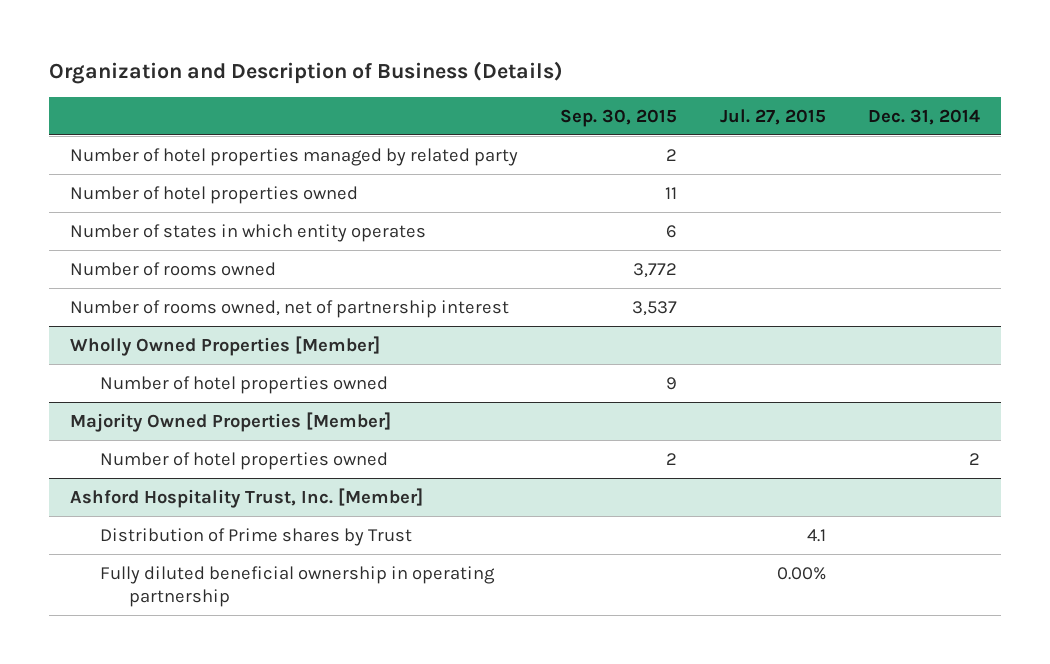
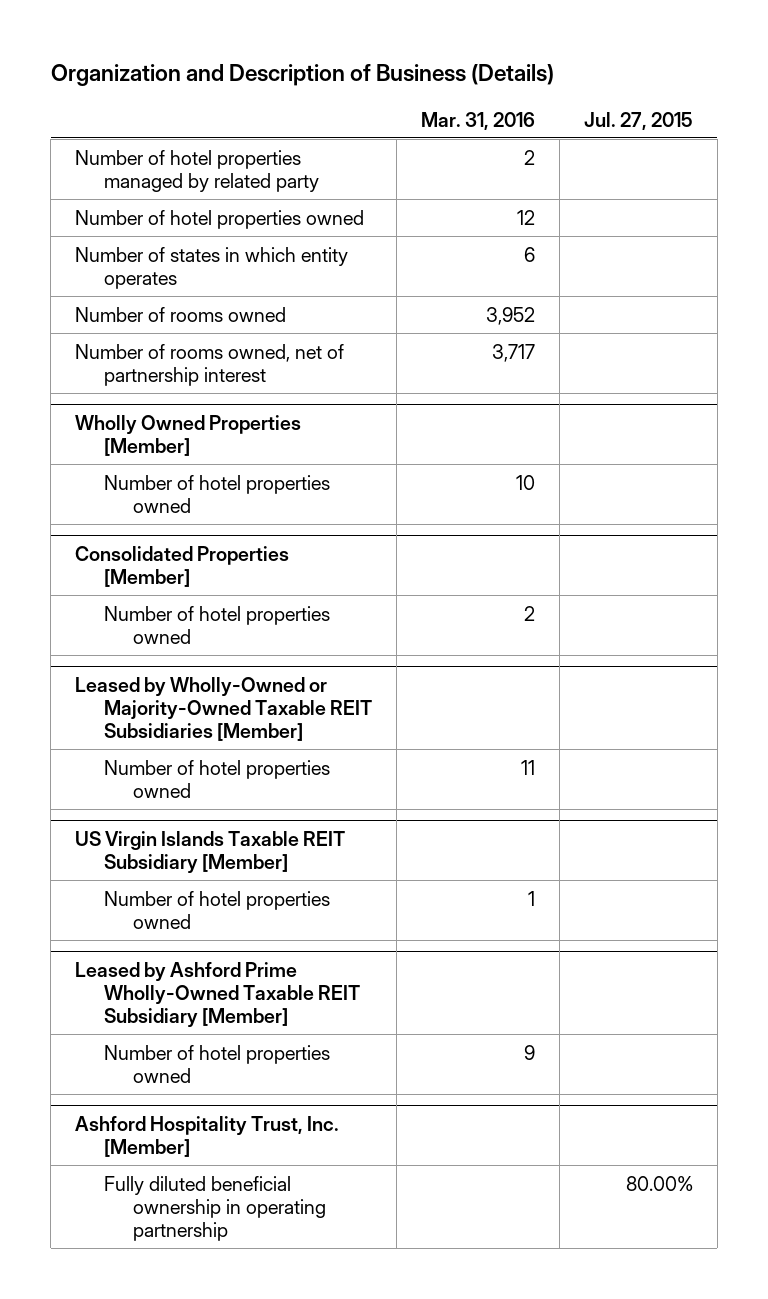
[560,108,678,127] Sep. 30, 2015 -> none
[867,108,980,125] Dec. 31, 2014 -> none
none -> [420,111,535,130] Mar. 31, 2016
[70,411,392,432] Majority Owned Properties [Member] -> none
[99,451,388,470] Number of hotel properties owned -> none
none -> [74,546,289,588] Consolidated Properties [Member]
none -> [103,605,330,644] Number of hotel properties owned
none -> [74,677,372,742] Leased by Wholly-Owned or Majority-Owned Taxable REIT Subsidiaries [Member]
none -> [103,759,330,798] Number of hotel properties owned
none -> [74,831,345,874] US Virgin Islands Taxable REIT Subsidiary [Member]
none -> [103,890,330,929] Number of hotel properties owned
none -> [74,962,360,1028] Leased by Ashford Prime Wholly-Owned Taxable REIT Subsidiary [Member]
none -> [103,1044,330,1083] Number of hotel properties owned
[99,527,412,546] Distribution of Prime shares by Trust -> none
[776,566,826,580] 0.00% -> [625,1175,693,1191] 80.00%

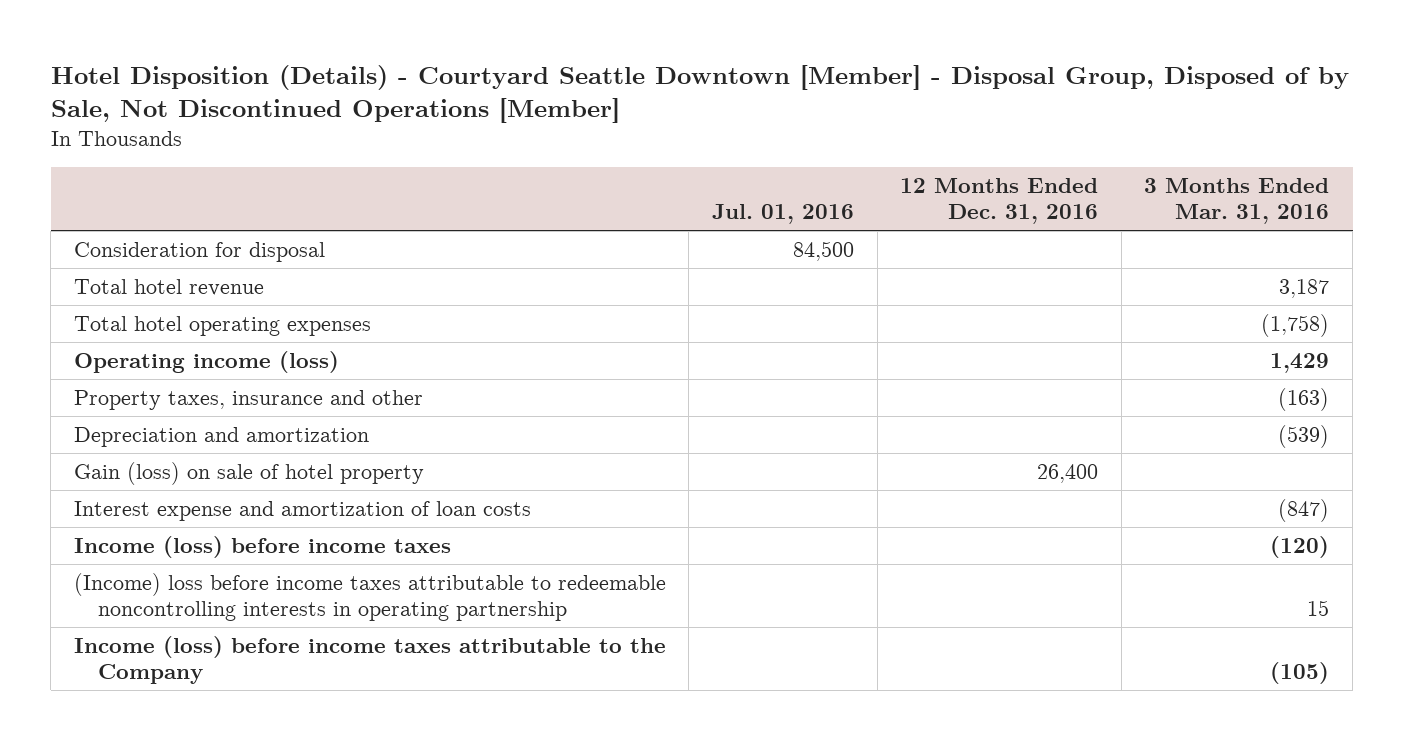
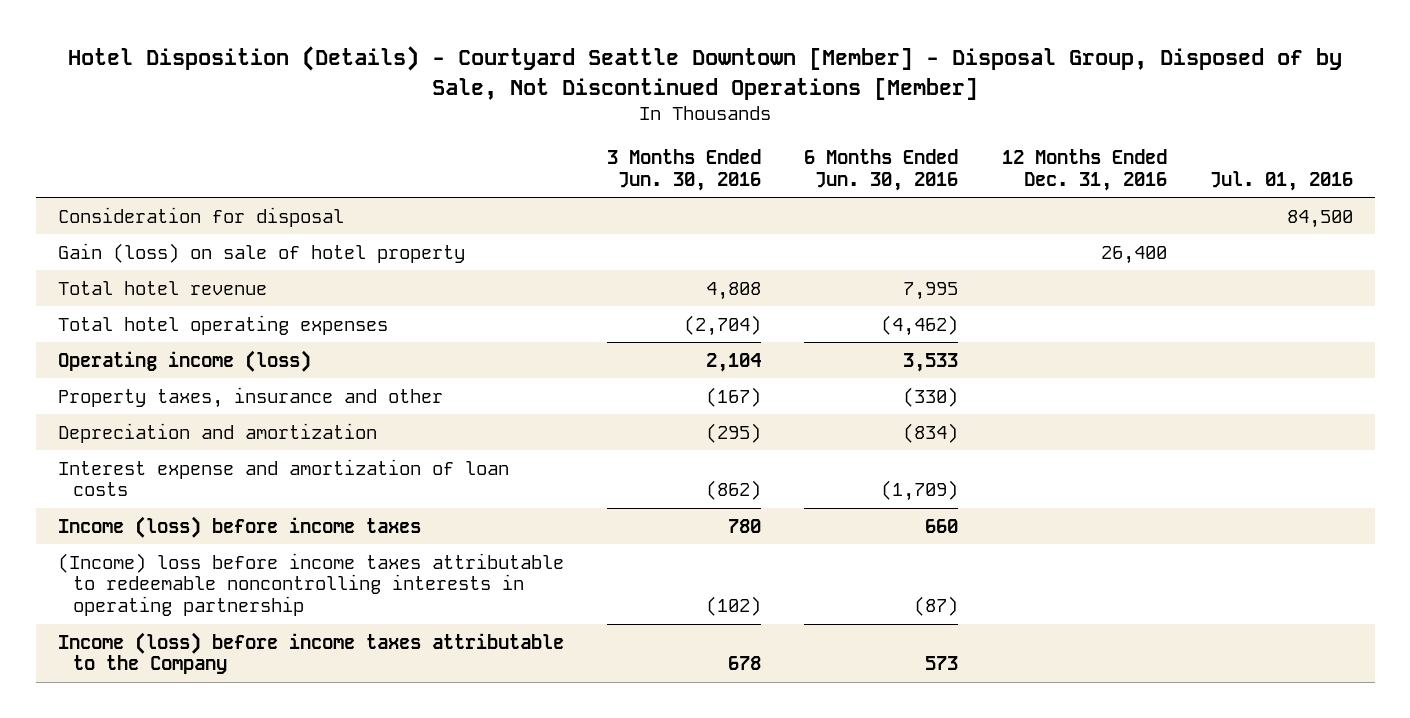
[1144,177,1330,225] 3 Months Ended Mar. 31, 2016 -> none
none -> [606,148,761,191] 3 Months Ended Jun. 30, 2016
none -> [804,148,959,191] 6 Months Ended Jun. 30, 2016
[73,461,424,485] Gain (loss) on sale of hotel property -> [57,242,465,263] Gain (loss) on sale of hotel property

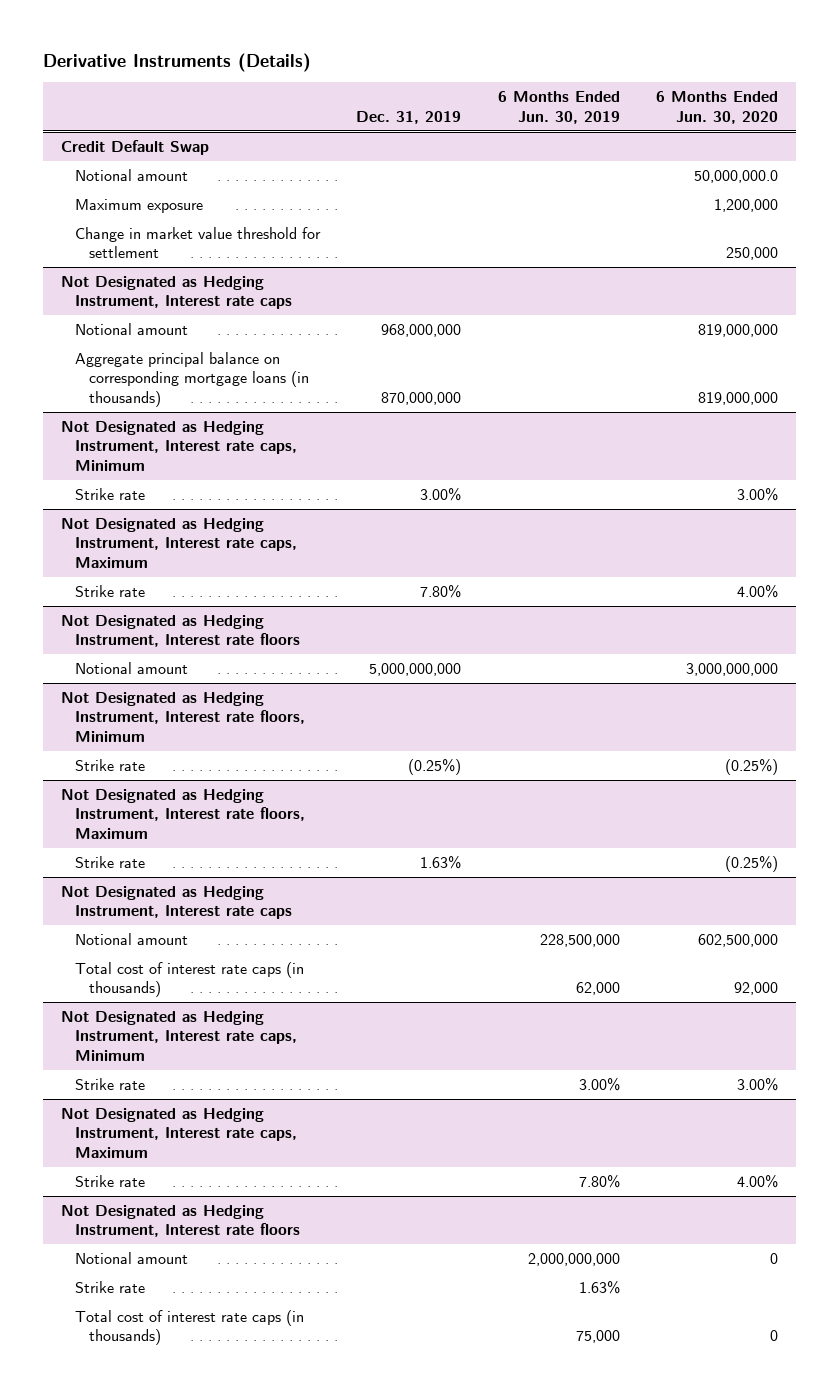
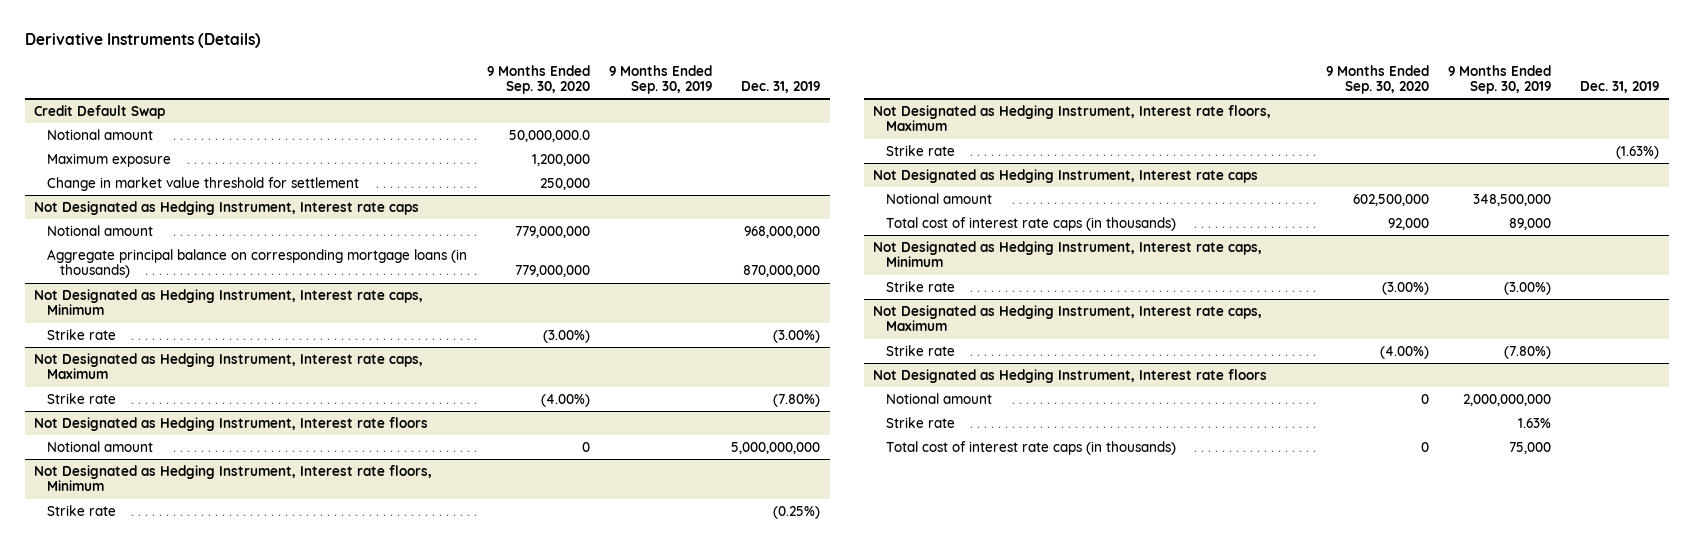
[497,91,620,124] 6 Months Ended Jun. 30, 2019 -> none
[656,91,779,124] 6 Months Ended Jun. 30, 2020 -> none
none -> [486,64,590,95] 9 Months Ended Sep. 30, 2020
none -> [608,64,712,95] 9 Months Ended Sep. 30, 2019
[420,486,462,501] 3.00% -> [773,329,821,343] (3.00%)
[420,583,462,598] 7.80% -> [773,393,821,407] (7.80%)
[420,854,462,869] 1.63% -> [1616,145,1660,159] (1.63%)

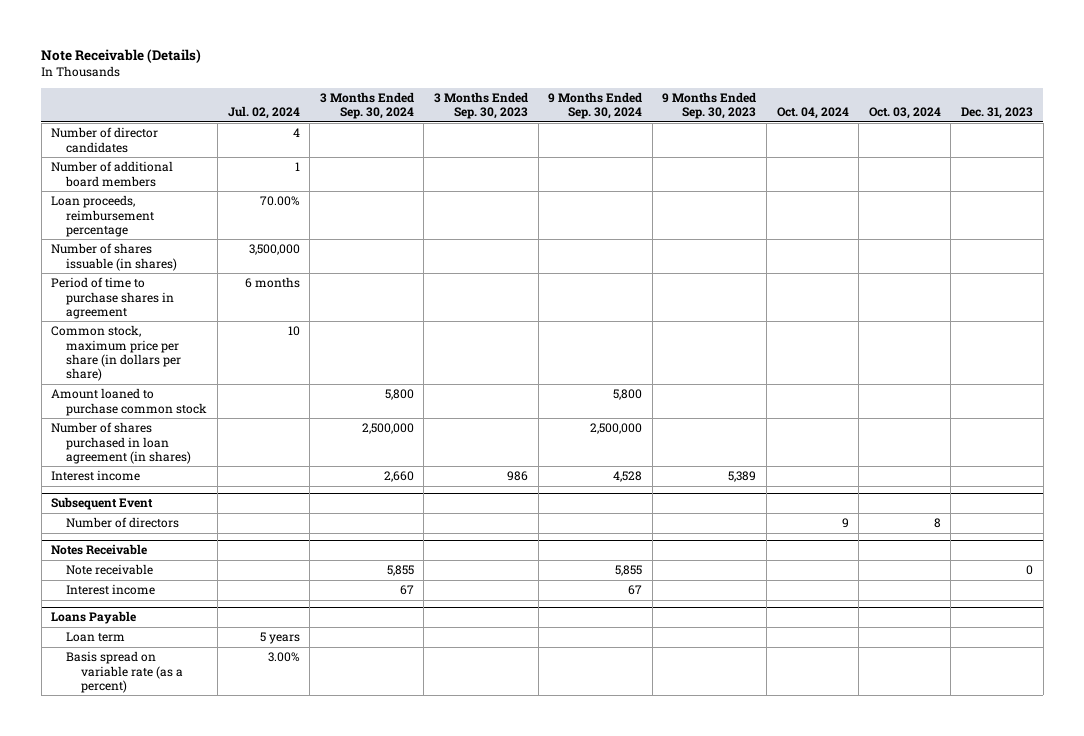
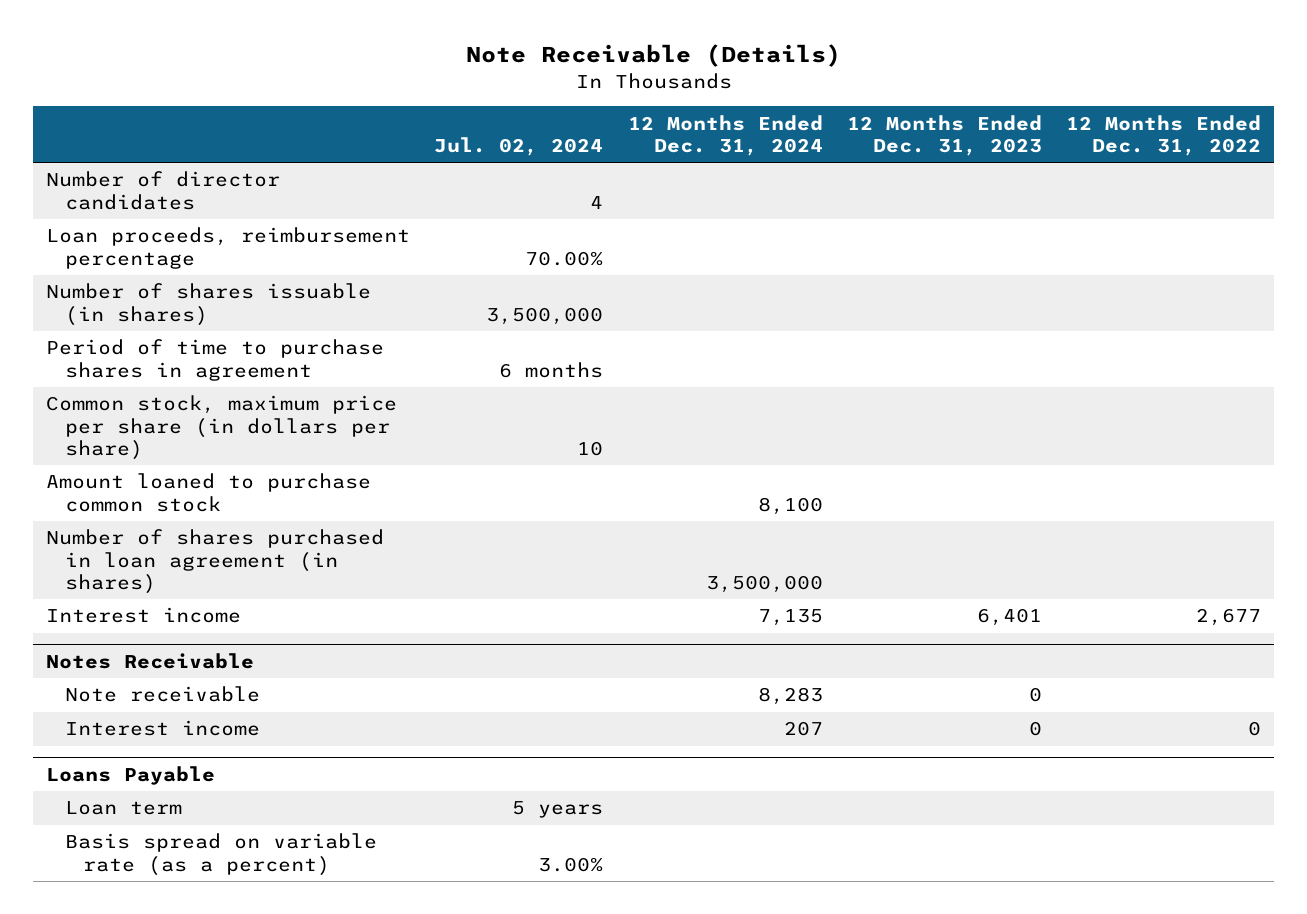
[319,91,414,120] 3 Months Ended Sep. 30, 2024 -> none
[433,91,528,120] 3 Months Ended Sep. 30, 2023 -> none
[548,91,643,120] 9 Months Ended Sep. 30, 2024 -> none
[662,91,757,120] 9 Months Ended Sep. 30, 2023 -> none
[776,107,849,120] Oct. 04, 2024 -> none
[868,107,941,120] Oct. 03, 2024 -> none
[960,107,1033,120] Dec. 31, 2023 -> none
none -> [627,114,823,156] 12 Months Ended Dec. 31, 2024
none -> [847,114,1043,156] 12 Months Ended Dec. 31, 2023
none -> [1066,114,1262,156] 12 Months Ended Dec. 31, 2022
[51,161,174,187] Number of additional board members -> none
[51,497,154,511] Subsequent Event -> none
[66,517,180,529] Number of directors -> none

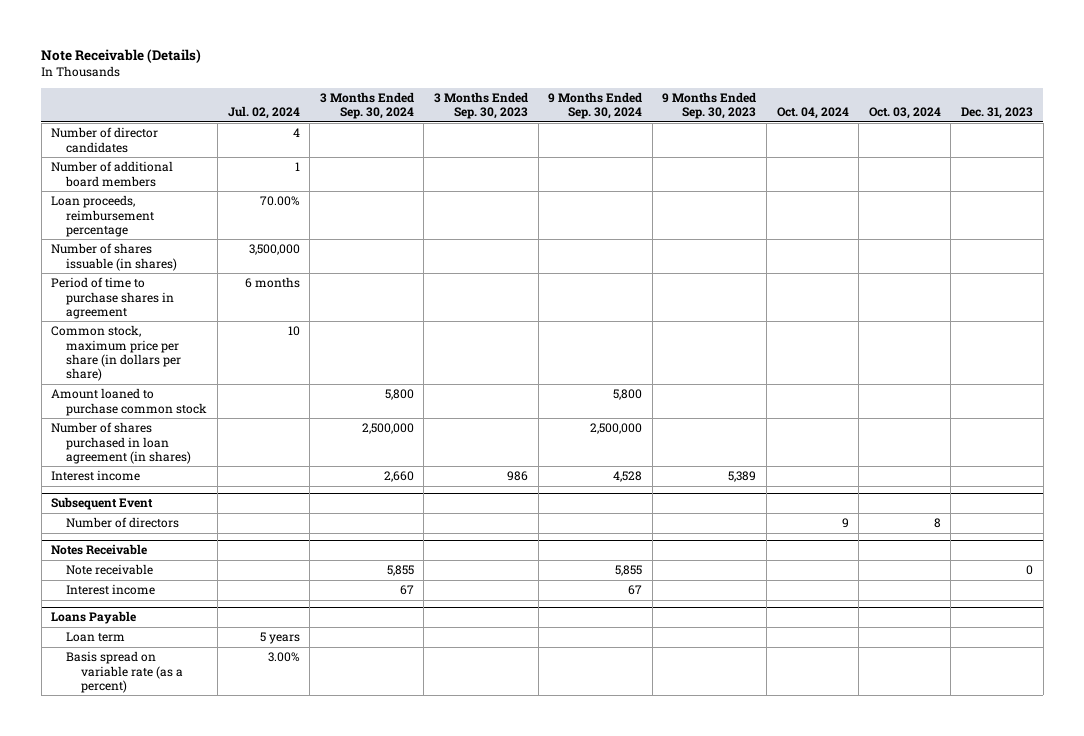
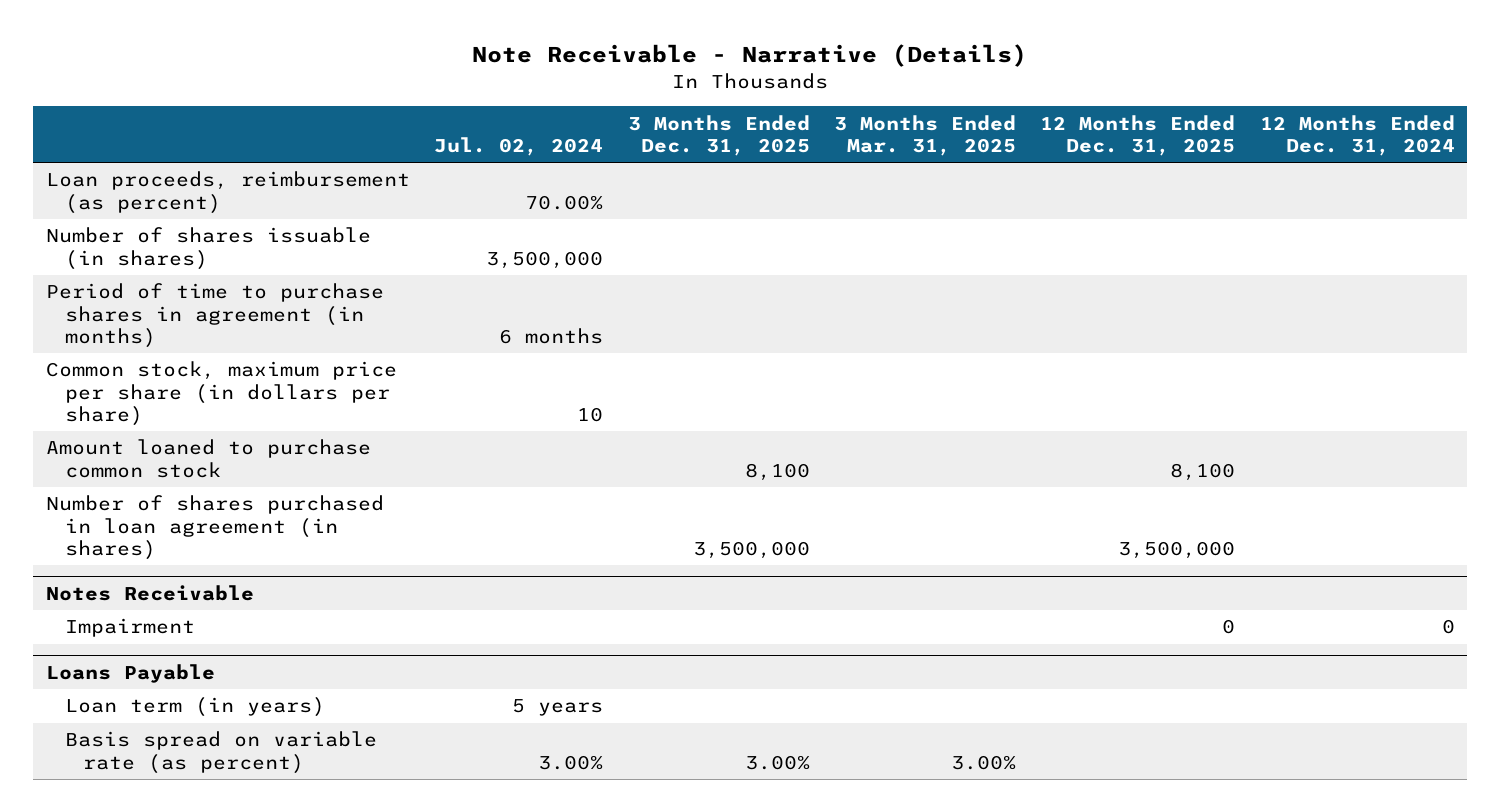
[41,48,202,63] Note Receivable (Details) -> [472,44,1028,68] Note Receivable - Narrative (Details)
[319,91,414,120] 3 Months Ended Sep. 30, 2024 -> none
[433,91,528,120] 3 Months Ended Sep. 30, 2023 -> none
[548,91,643,120] 9 Months Ended Sep. 30, 2024 -> none
[662,91,757,120] 9 Months Ended Sep. 30, 2023 -> none
[776,107,849,120] Oct. 04, 2024 -> none
[868,107,941,120] Oct. 03, 2024 -> none
[960,107,1033,120] Dec. 31, 2023 -> none
none -> [627,114,810,156] 3 Months Ended Dec. 31, 2025
none -> [834,114,1017,156] 3 Months Ended Mar. 31, 2025
none -> [1040,114,1236,156] 12 Months Ended Dec. 31, 2025
none -> [1259,114,1455,156] 12 Months Ended Dec. 31, 2024
[51,127,159,153] Number of director candidates -> none
[51,161,174,187] Number of additional board members -> none
[51,195,155,237] Loan proceeds, reimbursement percentage -> [45,171,410,214] Loan proceeds, reimbursement (as percent)
[51,277,175,319] Period of time to purchase shares in agreement -> [45,283,384,348] Period of time to purchase shares in agreement (in months)
[51,470,141,482] Interest income -> none
[51,497,154,511] Subsequent Event -> none
[66,517,180,529] Number of directors -> none
[66,564,154,576] Note receivable -> none
[66,584,156,596] Interest income -> none
none -> [64,618,195,638] Impairment
[66,632,126,643] Loan term -> [64,697,325,718] Loan term (in years)
[66,651,184,693] Basis spread on variable rate (as a percent) -> [64,731,377,774] Basis spread on variable rate (as percent)

